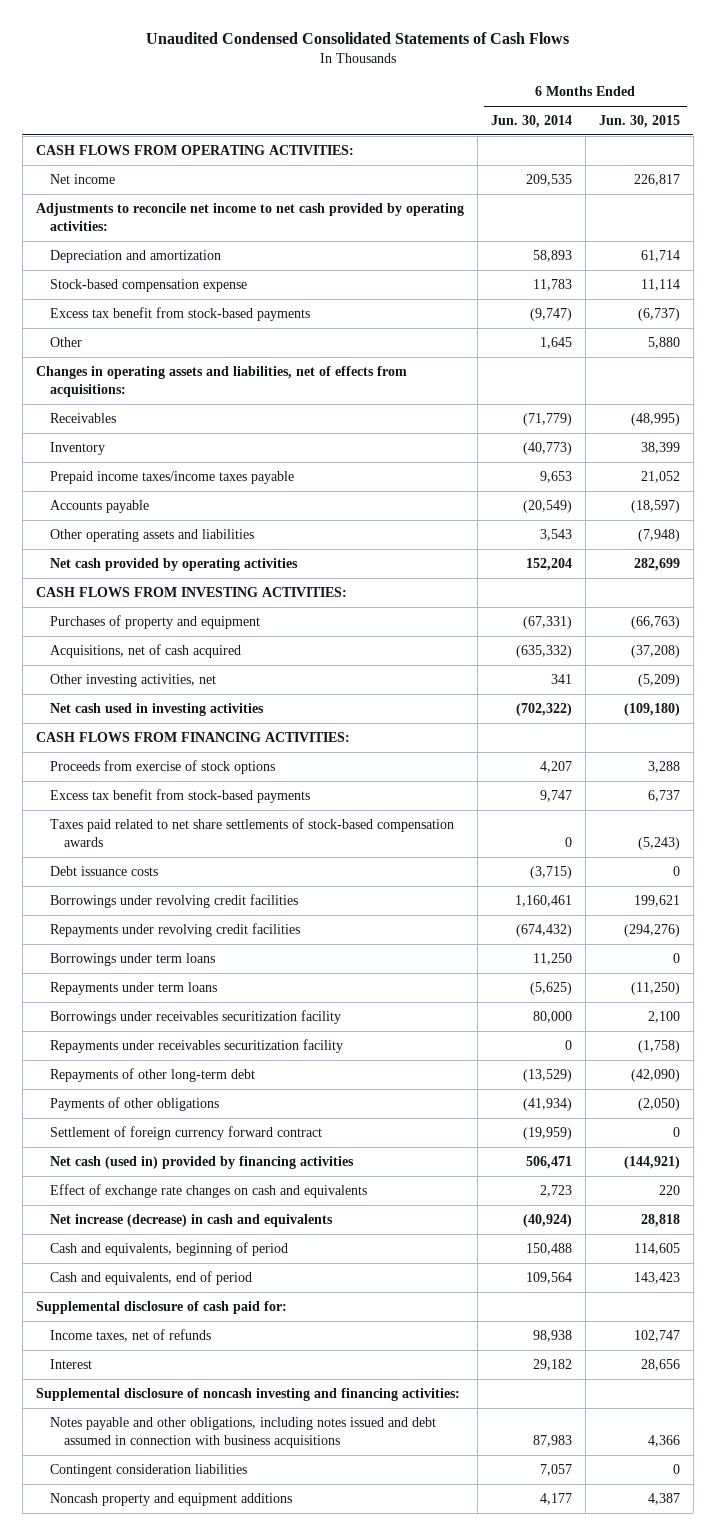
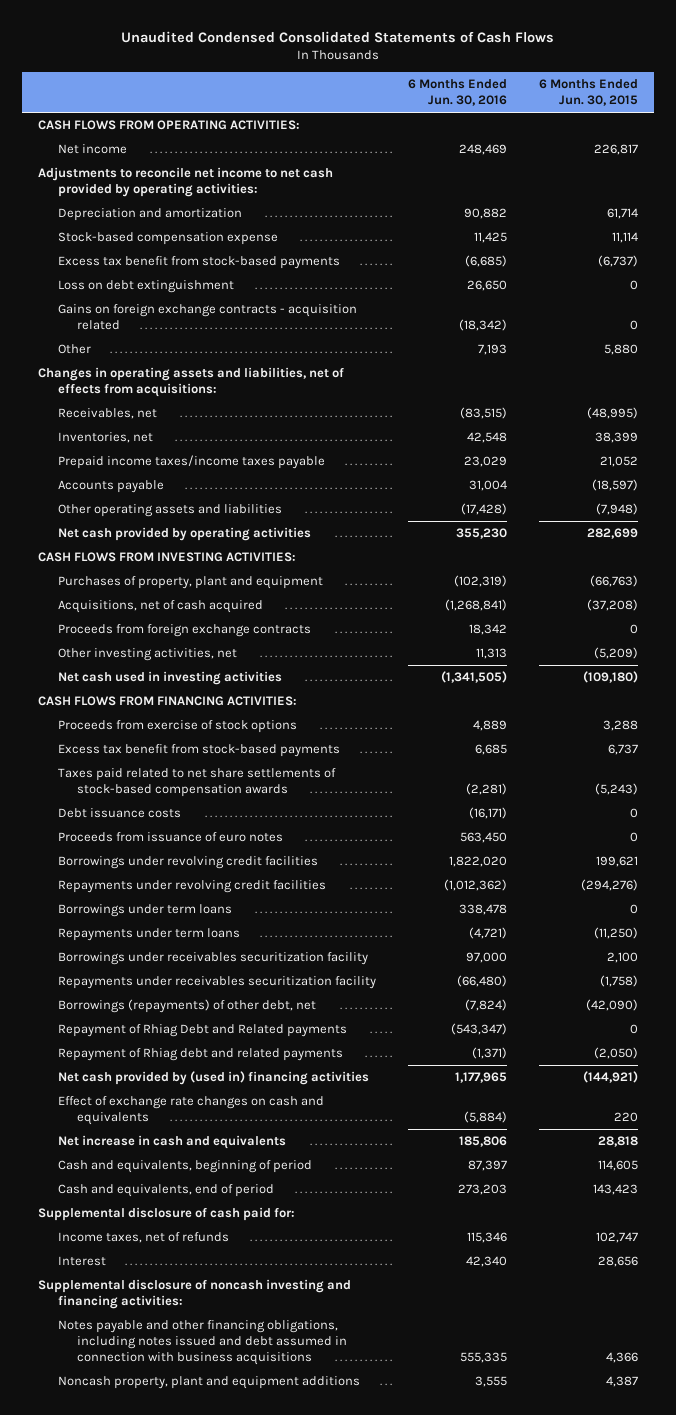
[490,115,572,129] Jun. 30, 2014 -> none
none -> [407,79,507,107] 6 Months Ended Jun. 30, 2016
none -> [57,280,234,294] Loss on debt extinguishment
none -> [57,304,357,330] Gains on foreign exchange contracts - acquisition related
[50,412,117,423] Receivables -> [57,408,157,420] Receivables, net
[50,441,106,455] Inventory -> [57,432,153,444] Inventories, net
[50,614,261,629] Purchases of property and equipment -> [57,576,323,590] Purchases of property, plant and equipment
none -> [57,624,311,638] Proceeds from foreign exchange contracts
none -> [57,832,283,843] Proceeds from issuance of euro notes
[50,1125,323,1140] Settlement of foreign currency forward contract -> none
[50,1067,256,1082] Repayments of other long-term debt -> [57,999,316,1014] Borrowings (repayments) of other debt, net
none -> [57,1024,347,1038] Repayment of Rhiag Debt and Related payments
[50,1096,220,1111] Payments of other obligations -> [57,1048,343,1062] Repayment of Rhiag debt and related payments
[50,1155,355,1169] Net cash (used in) provided by financing activities -> [57,1071,369,1086] Net cash provided by (used in) financing activities
[50,1213,334,1227] Net increase (decrease) in cash and equivalents -> [57,1135,286,1150] Net increase in cash and equivalents
[50,1463,248,1477] Contingent consideration liabilities -> none
[50,1416,437,1448] Notes payable and other obligations, including notes issued and debt assumed in connection with business acquisitions -> [57,1320,348,1365] Notes payable and other financing obligations, including notes issued and debt assumed in connection with business acquisitions
[50,1492,293,1506] Noncash property and equipment additions -> [57,1376,360,1390] Noncash property, plant and equipment additions

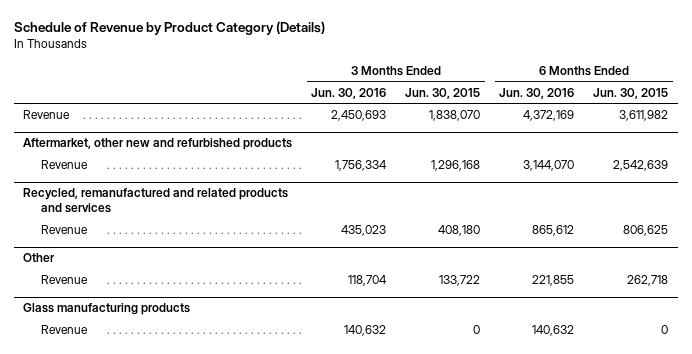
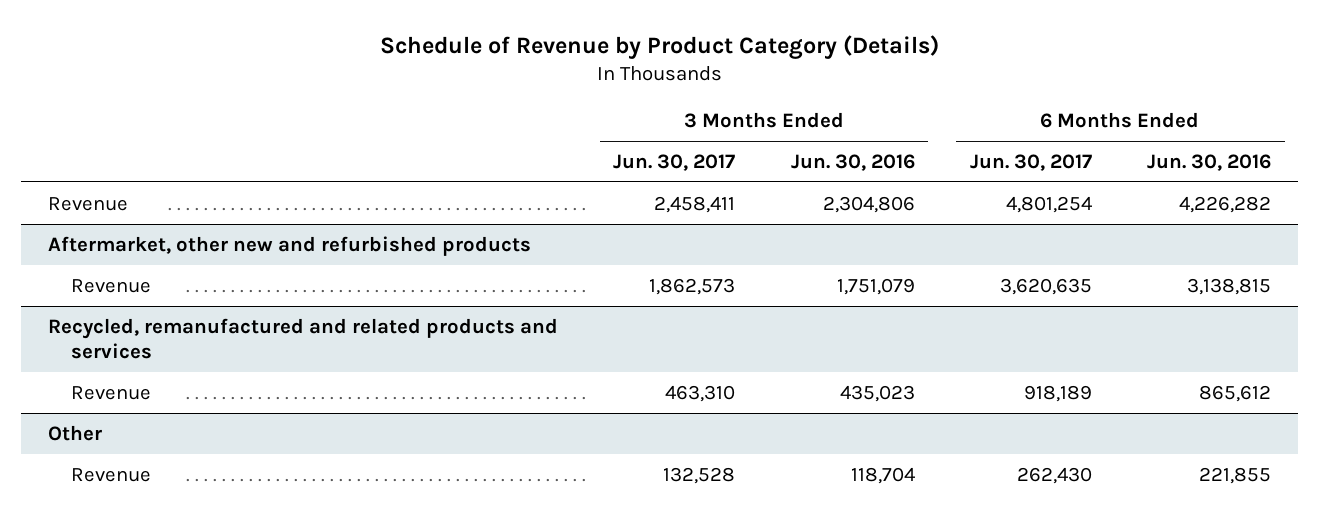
[405,87,481,99] Jun. 30, 2015 -> none
[593,87,669,99] Jun. 30, 2015 -> none
none -> [613,153,736,171] Jun. 30, 2017
none -> [969,153,1092,171] Jun. 30, 2017
[331,110,387,122] 2,450,693 -> [822,195,915,213] 2,304,806
[523,110,575,122] 4,372,169 -> [1178,195,1271,213] 4,226,282
[335,160,388,172] 1,756,334 -> [836,277,915,295] 1,751,079
[523,160,575,172] 3,144,070 -> [1186,277,1271,295] 3,138,815
[23,303,191,316] Glass manufacturing products -> none
[41,325,89,335] Revenue -> none

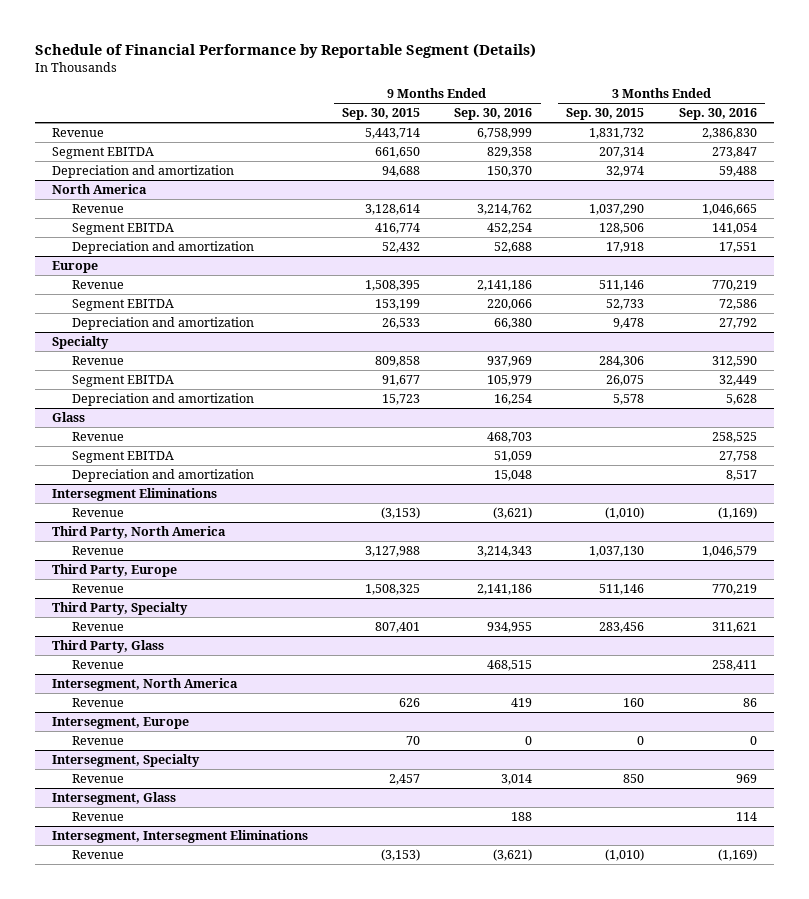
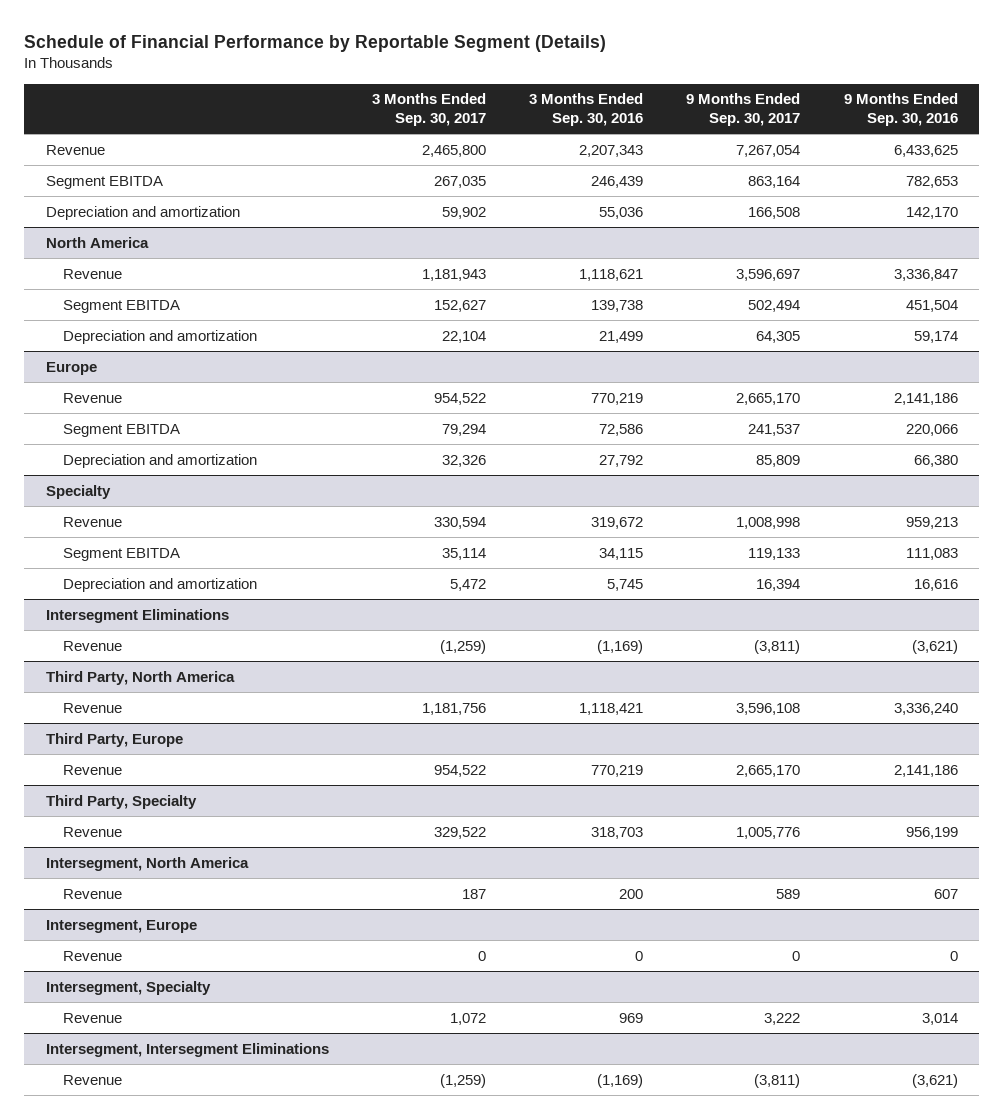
[342,108,421,121] Sep. 30, 2015 -> none
[566,108,645,121] Sep. 30, 2015 -> none
none -> [372,93,487,126] 3 Months Ended Sep. 30, 2017
none -> [686,93,801,126] 9 Months Ended Sep. 30, 2017
[477,128,533,140] 6,758,999 -> [893,144,958,157] 6,433,625
[701,128,757,140] 2,386,830 -> [579,144,644,157] 2,207,343
[487,147,533,159] 829,358 -> [905,175,958,188] 782,653
[711,147,757,159] 273,847 -> [591,175,644,188] 246,439
[487,166,533,178] 150,370 -> [905,206,958,219] 142,170
[718,166,757,178] 59,488 -> [599,206,644,219] 55,036
[477,204,533,216] 3,214,762 -> [893,268,958,281] 3,336,847
[701,204,757,216] 1,046,665 -> [579,268,644,281] 1,118,621
[487,223,533,235] 452,254 -> [905,299,958,312] 451,504
[711,223,757,235] 141,054 -> [591,299,644,312] 139,738
[494,242,533,254] 52,688 -> [913,330,958,343] 59,174
[718,242,757,254] 17,551 -> [599,330,644,343] 21,499
[51,412,85,423] Glass -> none
[72,432,125,442] Revenue -> none
[72,451,175,464] Segment EBITDA -> none
[72,469,255,483] Depreciation and amortization -> none
[487,356,533,368] 937,969 -> [905,516,958,529] 959,213
[711,356,757,368] 312,590 -> [591,516,644,529] 319,672
[487,375,533,387] 105,979 -> [905,547,958,560] 111,083
[718,375,757,387] 32,449 -> [599,547,644,560] 34,115
[494,394,533,406] 16,254 -> [913,578,958,591] 16,616
[725,394,757,406] 5,628 -> [607,578,644,591] 5,745
[477,546,533,558] 3,214,343 -> [893,702,958,715] 3,336,240
[701,546,757,558] 1,046,579 -> [579,702,644,715] 1,118,421
[51,640,164,654] Third Party, Glass -> none
[72,660,125,670] Revenue -> none
[487,622,533,634] 934,955 -> [905,826,958,839] 956,199
[711,622,757,634] 311,621 -> [591,826,644,839] 318,703
[511,698,533,708] 419 -> [933,888,958,899] 607
[742,698,757,708] 86 -> [619,888,644,899] 200
[51,792,176,806] Intersegment, Glass -> none
[72,812,125,822] Revenue -> none

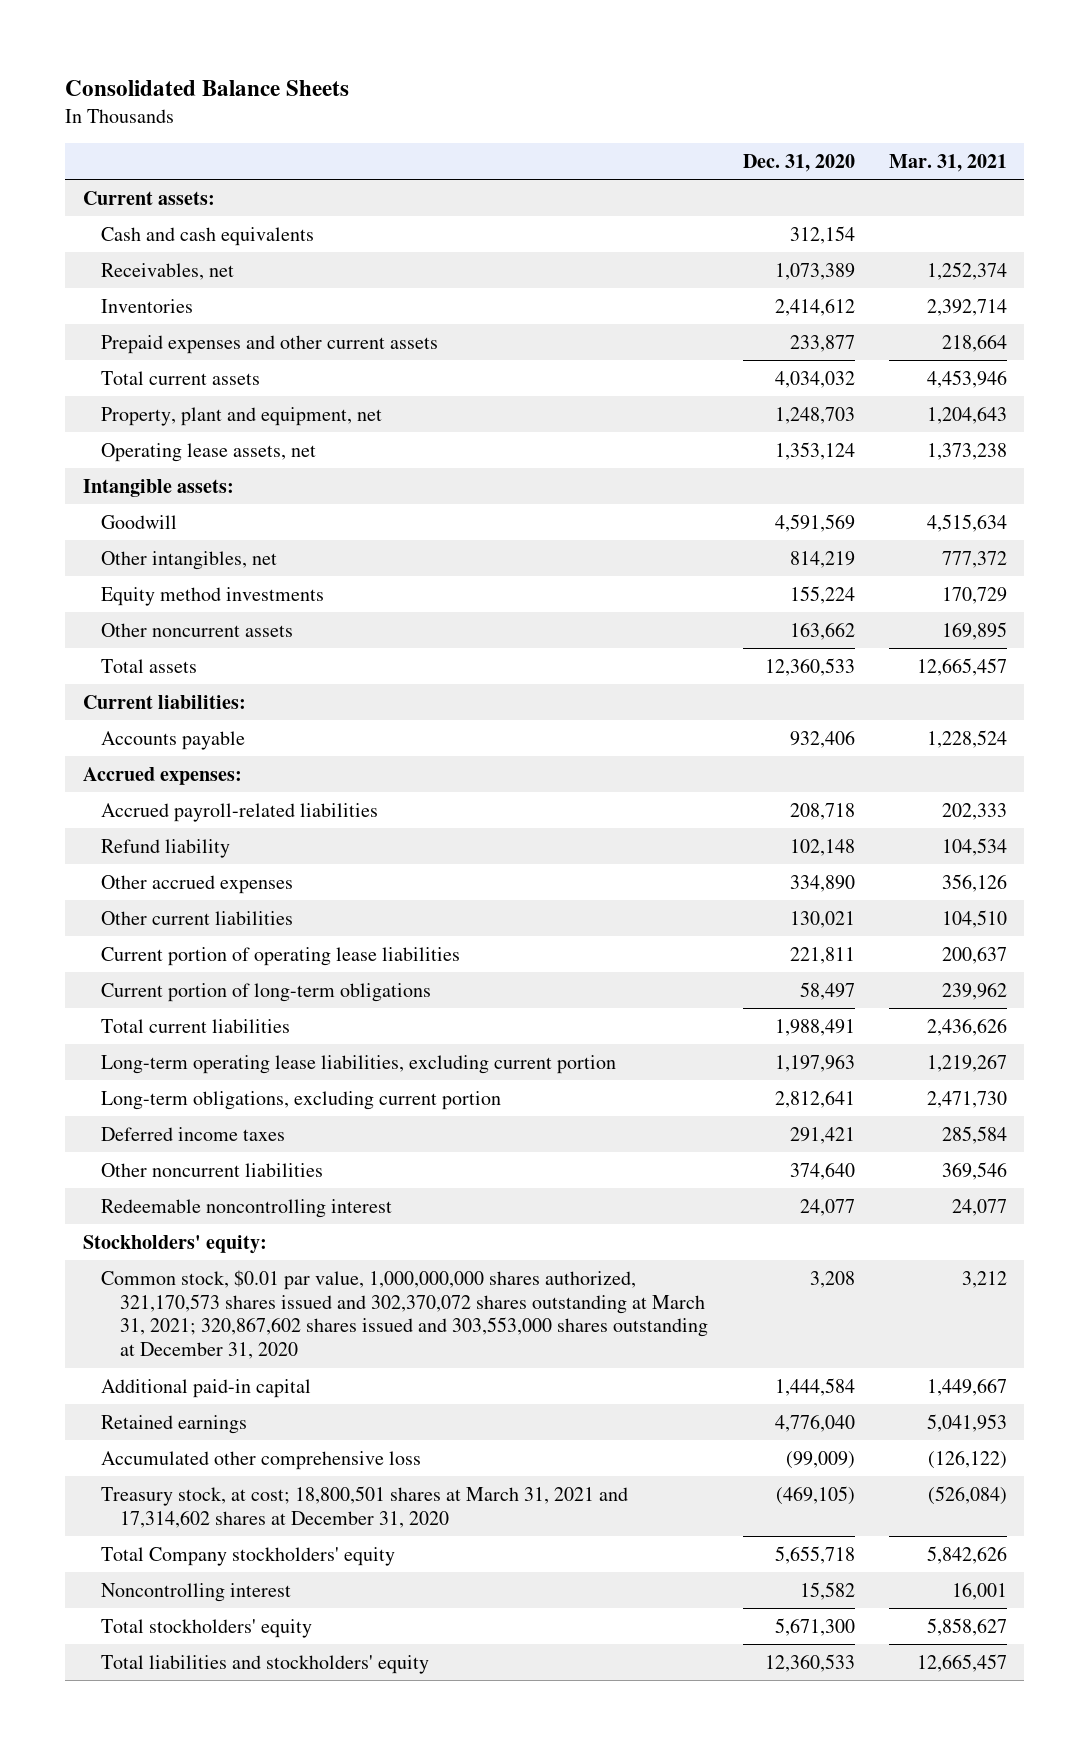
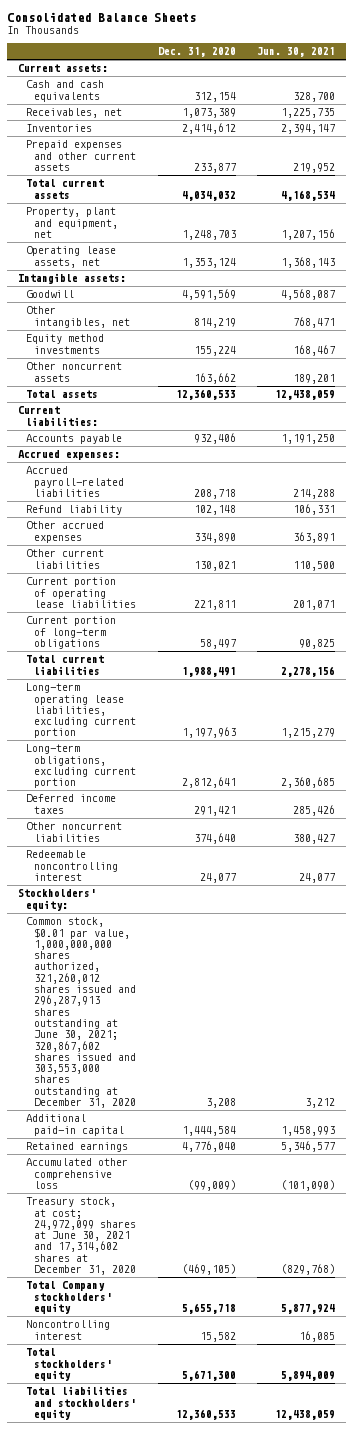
[889,153,1008,172] Mar. 31, 2021 -> none
none -> [257,47,336,58] Jun. 30, 2021
[101,1269,709,1360] Common stock, $0.01 par value, 1,000,000,000 shares authorized, 321,170,573 shares issued and 302,370,072 shares outstanding at March 31, 2021; 320,867,602 shares issued and 303,553,000 shares outstanding at December 31, 2020 -> [26,917,137,1108] Common stock, $0.01 par value, 1,000,000,000 shares authorized, 321,260,012 shares issued and 296,287,913 shares outstanding at June 30, 2021; 320,867,602 shares issued and 303,553,000 shares outstanding at December 31, 2020
[101,1485,629,1528] Treasury stock, at cost; 18,800,501 shares at March 31, 2021 and 17,314,602 shares at December 31, 2020 -> [26,1197,137,1276] Treasury stock, at cost; 24,972,099 shares at June 30, 2021 and 17,314,602 shares at December 31, 2020

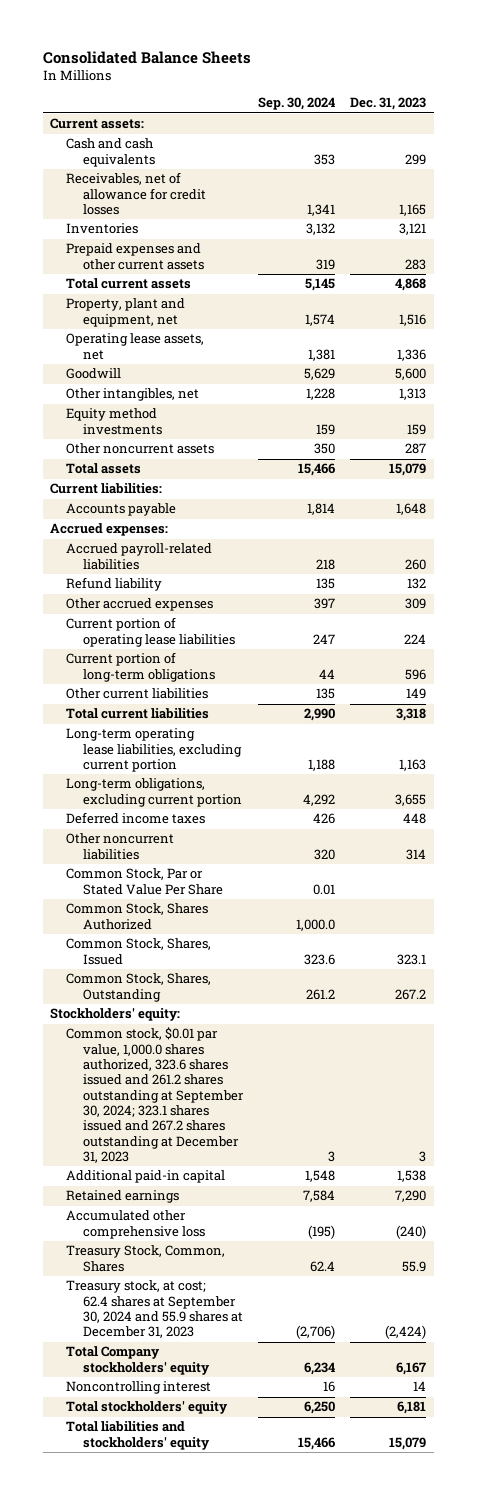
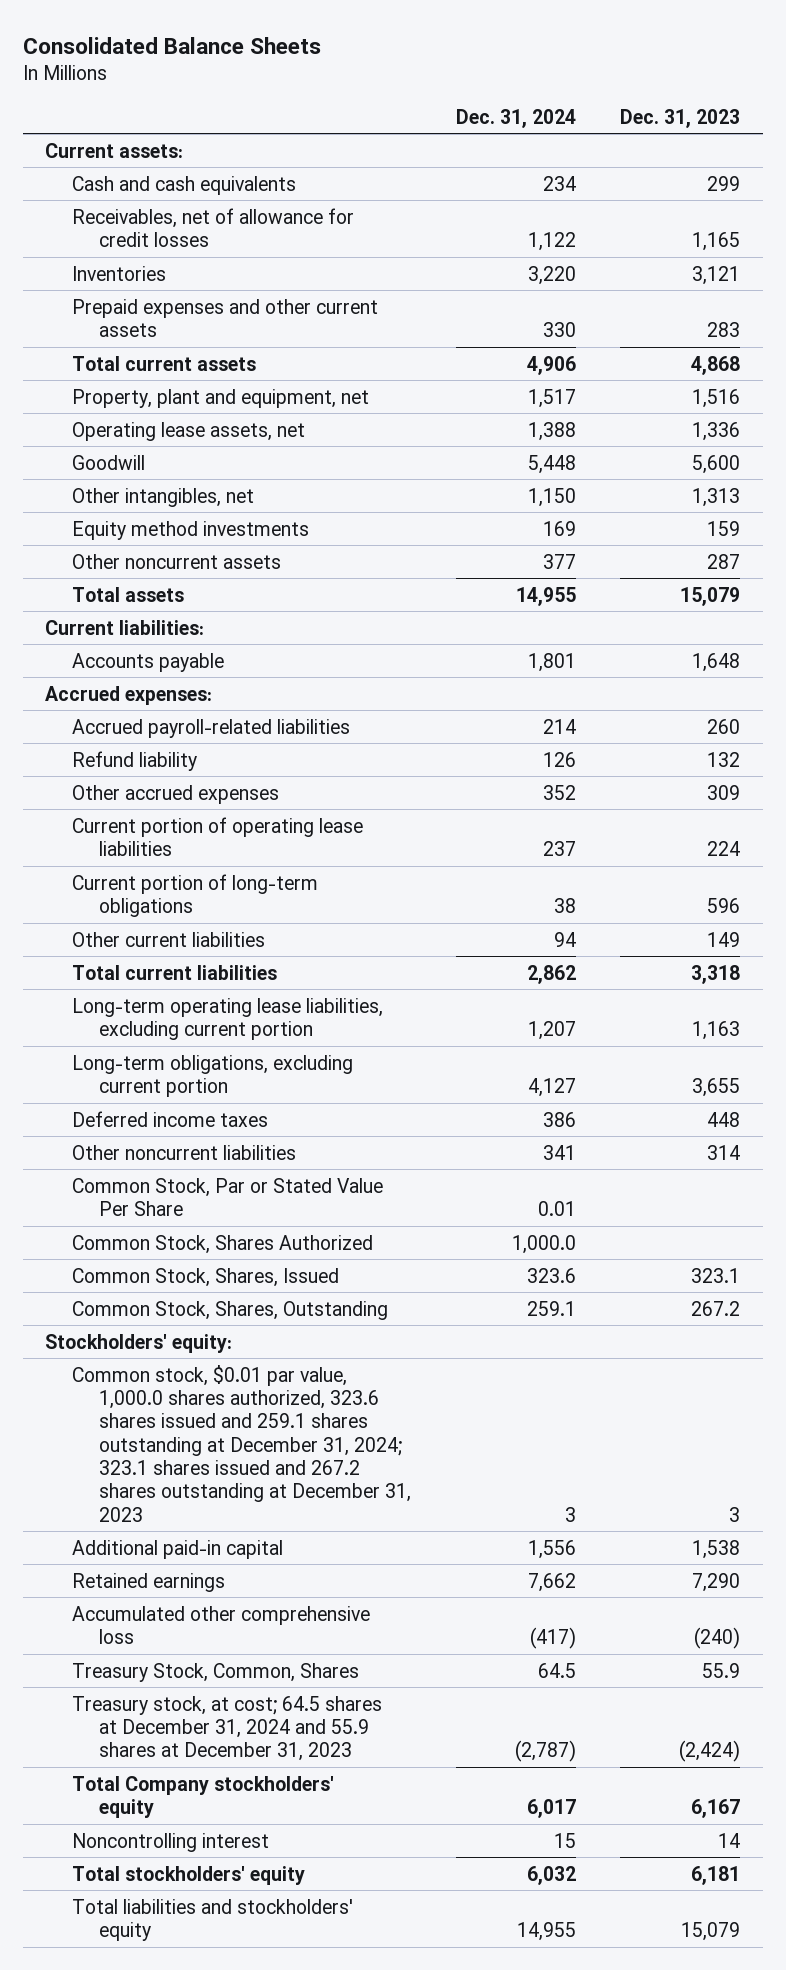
[257,97,335,111] Sep. 30, 2024 -> none
none -> [455,108,576,128] Dec. 31, 2024
[66,1027,244,1163] Common stock, $0.01 par value, 1,000.0 shares authorized, 323.6 shares issued and 261.2 shares outstanding at September 30, 2024; 323.1 shares issued and 267.2 shares outstanding at December 31, 2023 -> [72,1364,412,1522] Common stock, $0.01 par value, 1,000.0 shares authorized, 323.6 shares issued and 259.1 shares outstanding at December 31, 2024; 323.1 shares issued and 267.2 shares outstanding at December 31, 2023
[66,1280,243,1339] Treasury stock, at cost; 62.4 shares at September 30, 2024 and 55.9 shares at December 31, 2023 -> [72,1695,383,1762] Treasury stock, at cost; 64.5 shares at December 31, 2024 and 55.9 shares at December 31, 2023

